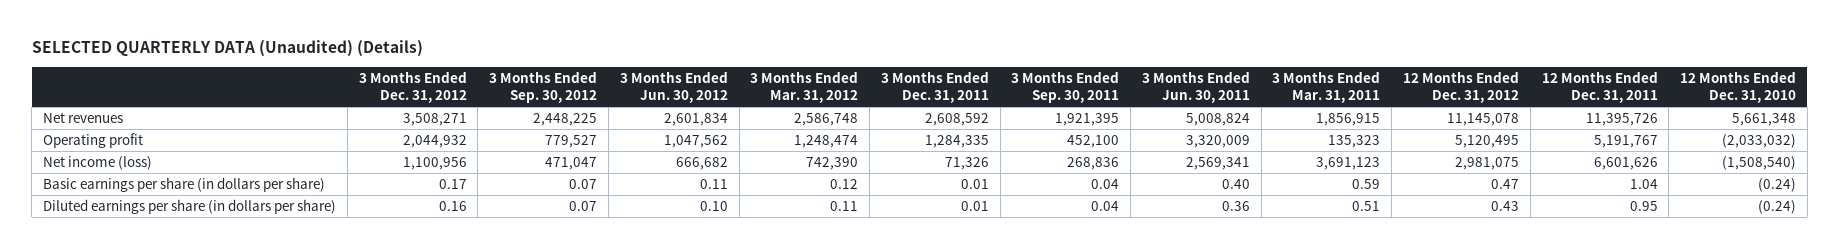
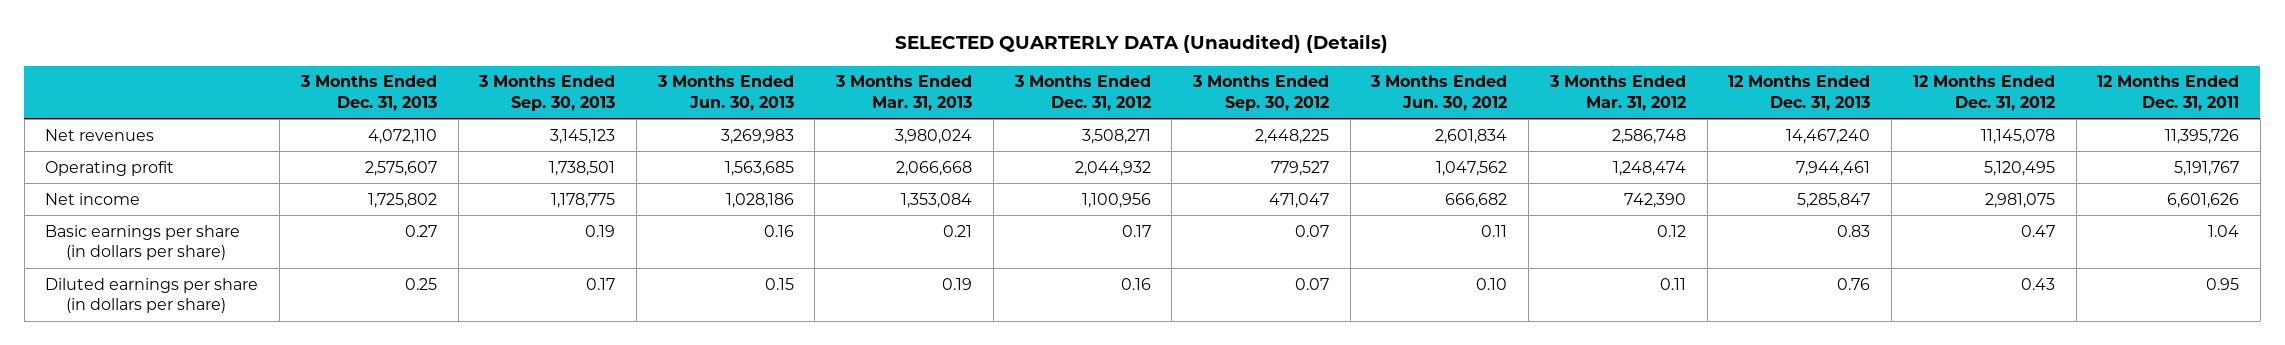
[880,70,989,104] 3 Months Ended Dec. 31, 2011 -> none
[1011,70,1120,104] 3 Months Ended Sep. 30, 2011 -> none
[1141,70,1250,104] 3 Months Ended Jun. 30, 2011 -> none
[1272,70,1381,104] 3 Months Ended Mar. 31, 2011 -> none
[1680,70,1797,104] 12 Months Ended Dec. 31, 2010 -> none
none -> [299,75,437,112] 3 Months Ended Dec. 31, 2013
none -> [478,75,616,112] 3 Months Ended Sep. 30, 2013
none -> [656,75,794,112] 3 Months Ended Jun. 30, 2013
none -> [835,75,973,112] 3 Months Ended Mar. 31, 2013
none -> [1728,75,1871,112] 12 Months Ended Dec. 31, 2013
[43,155,153,170] Net income (loss) -> [45,192,141,205] Net income

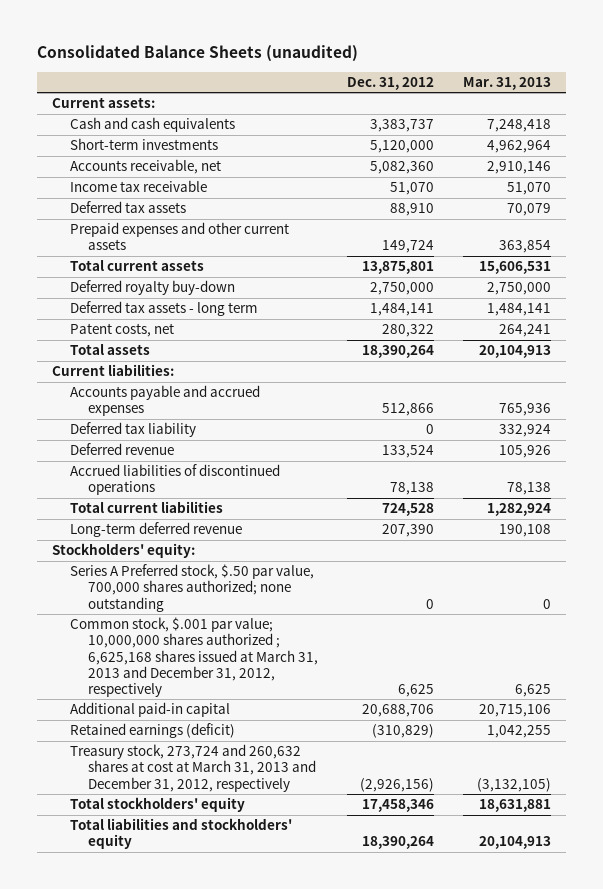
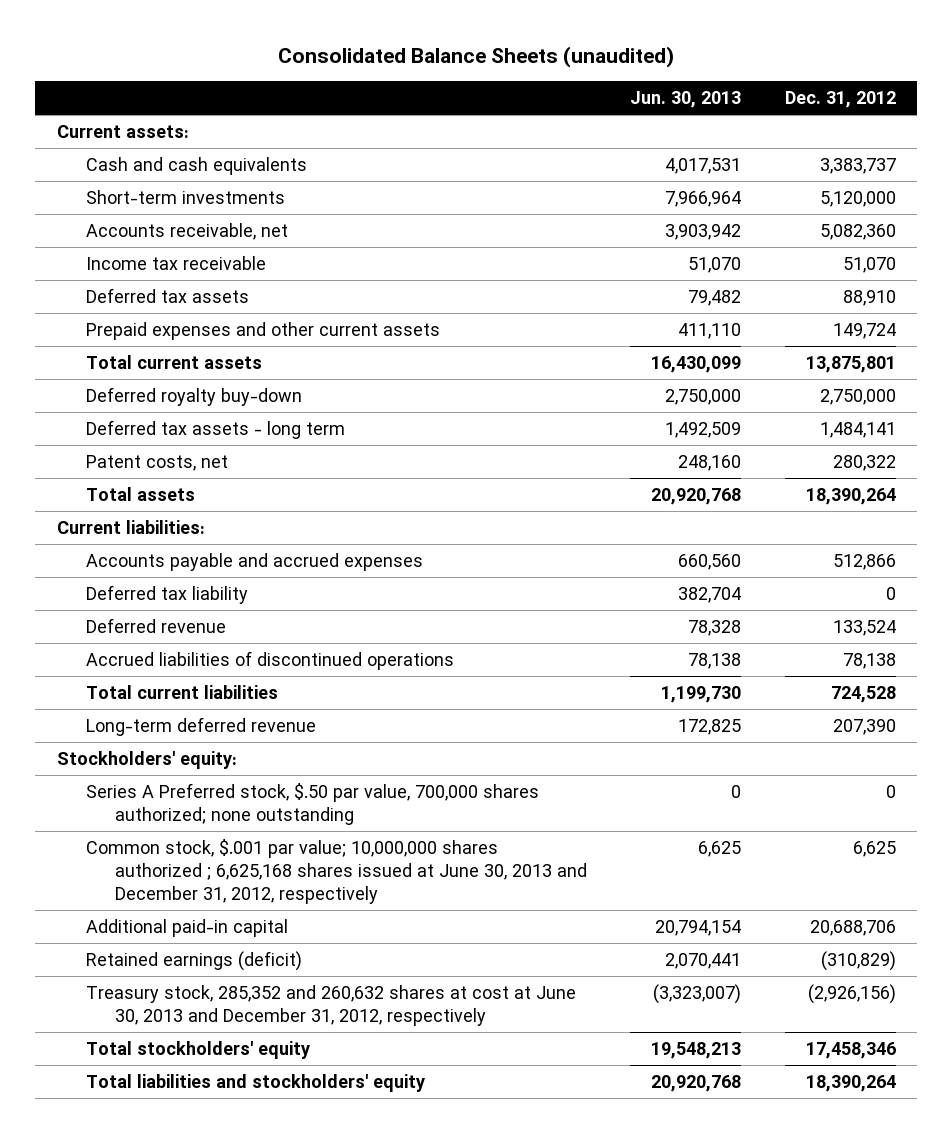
[463,76,552,90] Mar. 31, 2013 -> none
none -> [630,91,742,109] Jun. 30, 2013
[70,617,319,697] Common stock, $.001 par value; 10,000,000 shares authorized ; 6,625,168 shares issued at March 31, 2013 and December 31, 2012, respectively -> [85,838,587,905] Common stock, $.001 par value; 10,000,000 shares authorized ; 6,625,168 shares issued at June 30, 2013 and December 31, 2012, respectively
[70,744,317,792] Treasury stock, 273,724 and 260,632 shares at cost at March 31, 2013 and December 31, 2012, respectively -> [85,984,576,1027] Treasury stock, 285,352 and 260,632 shares at cost at June 30, 2013 and December 31, 2012, respectively

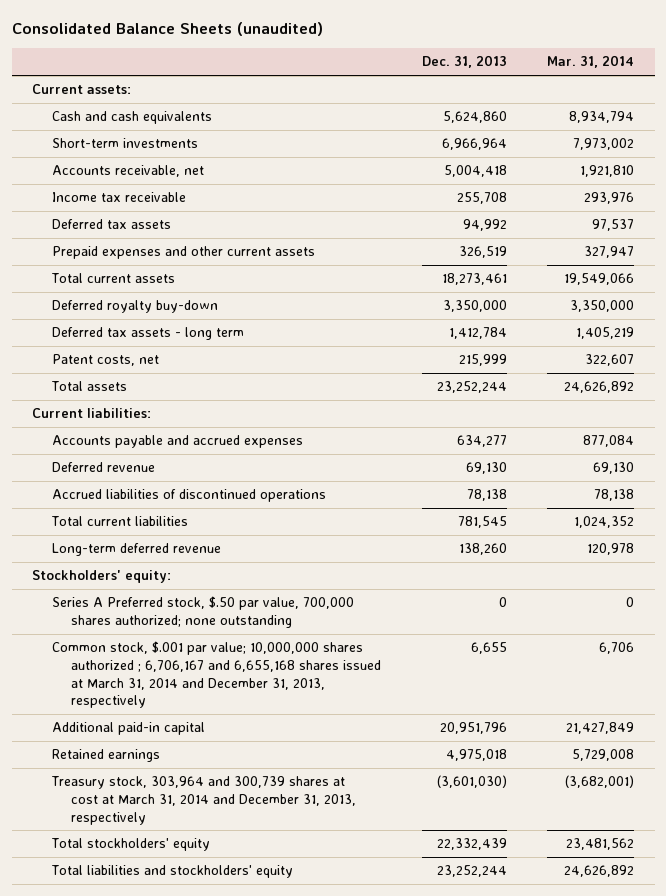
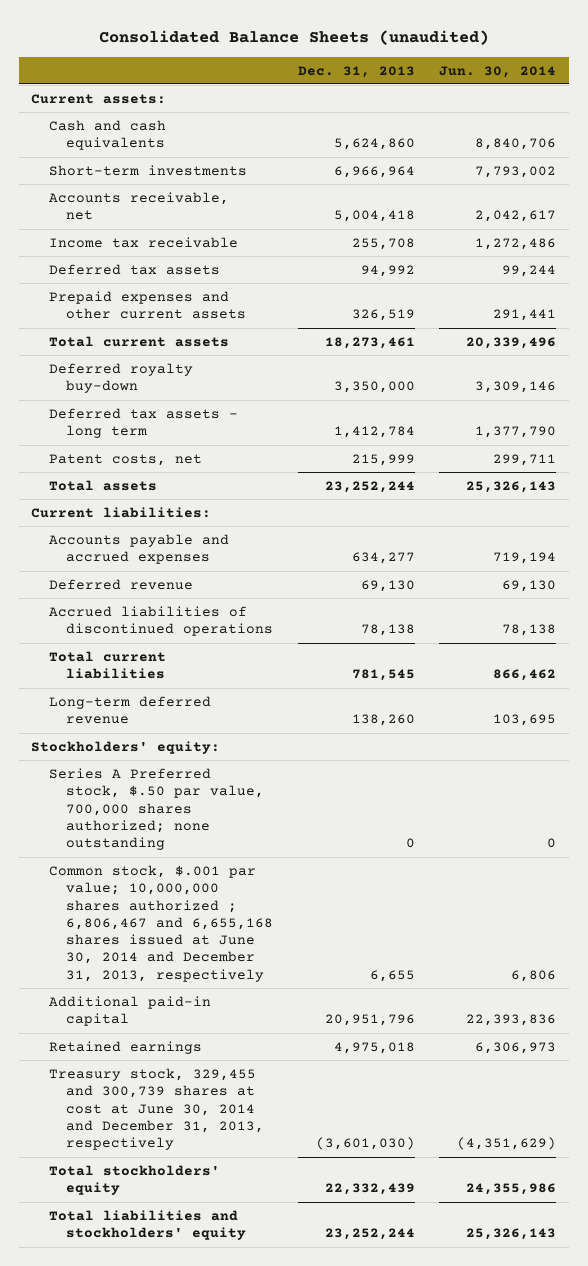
[547,55,635,69] Mar. 31, 2014 -> none
none -> [439,65,557,78] Jun. 30, 2014
[51,641,382,709] Common stock, $.001 par value; 10,000,000 shares authorized ; 6,706,167 and 6,655,168 shares issued at March 31, 2014 and December 31, 2013, respectively -> [48,864,274,982] Common stock, $.001 par value; 10,000,000 shares authorized ; 6,806,467 and 6,655,168 shares issued at June 30, 2014 and December 31, 2013, respectively
[50,776,357,825] Treasury stock, 303,964 and 300,739 shares at cost at March 31, 2014 and December 31, 2013, respectively -> [48,1067,265,1151] Treasury stock, 329,455 and 300,739 shares at cost at June 30, 2014 and December 31, 2013, respectively

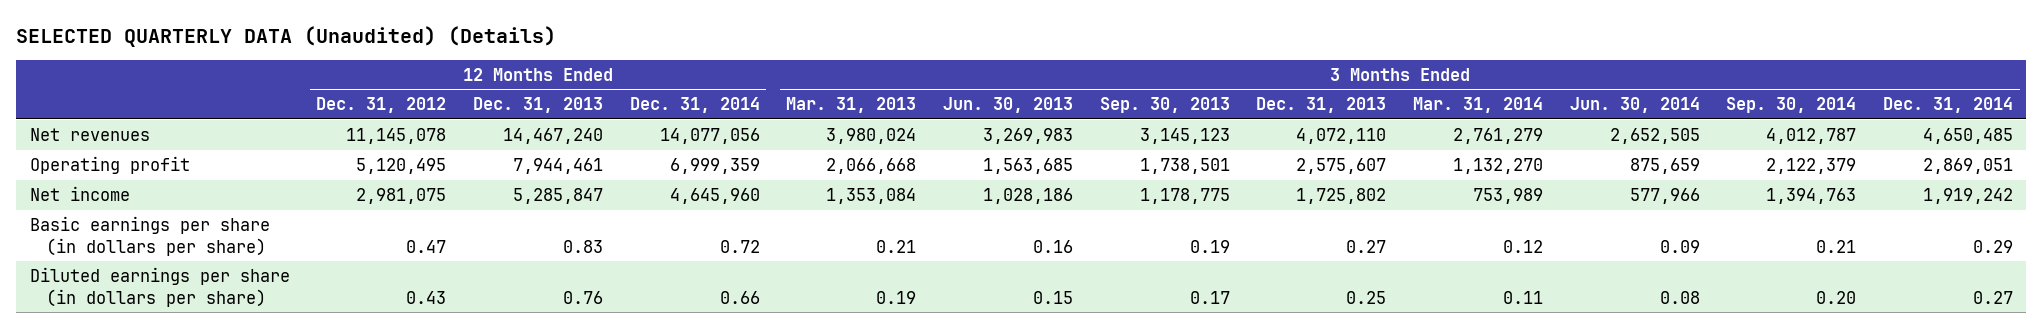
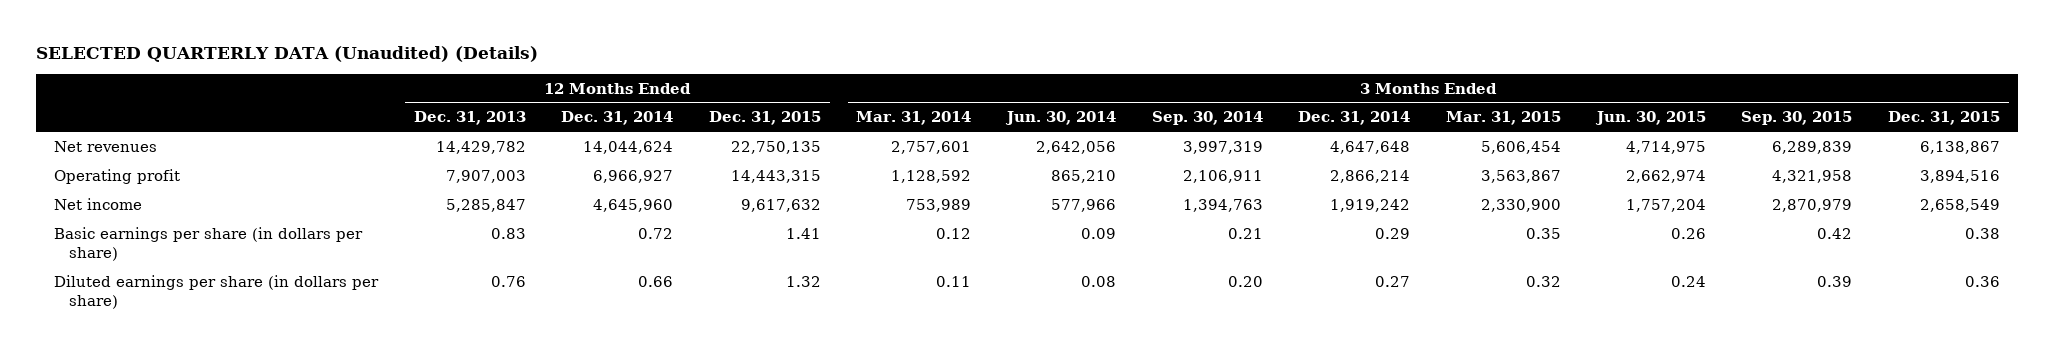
[316,97,447,114] Dec. 31, 2012 -> none
[786,97,917,114] Mar. 31, 2013 -> none
[943,97,1074,114] Jun. 30, 2013 -> none
[1099,97,1230,114] Sep. 30, 2013 -> none
[1256,97,1387,114] Dec. 31, 2013 -> none
none -> [708,111,821,126] Dec. 31, 2015
none -> [1445,111,1561,126] Mar. 31, 2015
none -> [1594,111,1706,126] Jun. 30, 2015
none -> [1741,111,1853,126] Sep. 30, 2015
none -> [1887,111,2000,126] Dec. 31, 2015
[503,128,604,145] 14,467,240 -> [435,140,526,154] 14,429,782
[659,128,760,145] 14,077,056 -> [583,140,674,154] 14,044,624
[1453,128,1544,145] 2,761,279 -> [891,140,972,154] 2,757,601
[1609,128,1700,145] 2,652,505 -> [1036,140,1117,154] 2,642,056
[1766,128,1857,145] 4,012,787 -> [1182,140,1263,154] 3,997,319
[1923,128,2014,145] 4,650,485 -> [1330,140,1411,154] 4,647,648
[513,158,604,175] 7,944,461 -> [445,169,526,183] 7,907,003
[669,158,760,175] 6,999,359 -> [593,169,674,183] 6,966,927
[1453,158,1544,175] 1,132,270 -> [891,169,972,183] 1,128,592
[1629,158,1700,175] 875,659 -> [1051,169,1117,183] 865,210
[1766,158,1857,175] 2,122,379 -> [1182,169,1263,183] 2,106,911
[1923,158,2014,175] 2,869,051 -> [1330,169,1411,183] 2,866,214

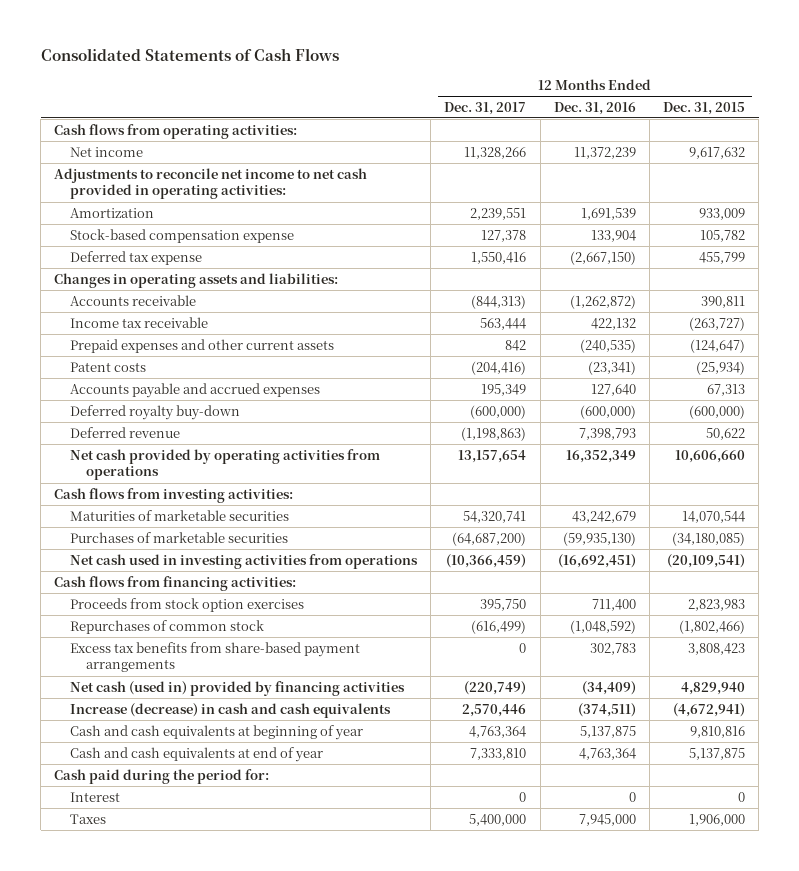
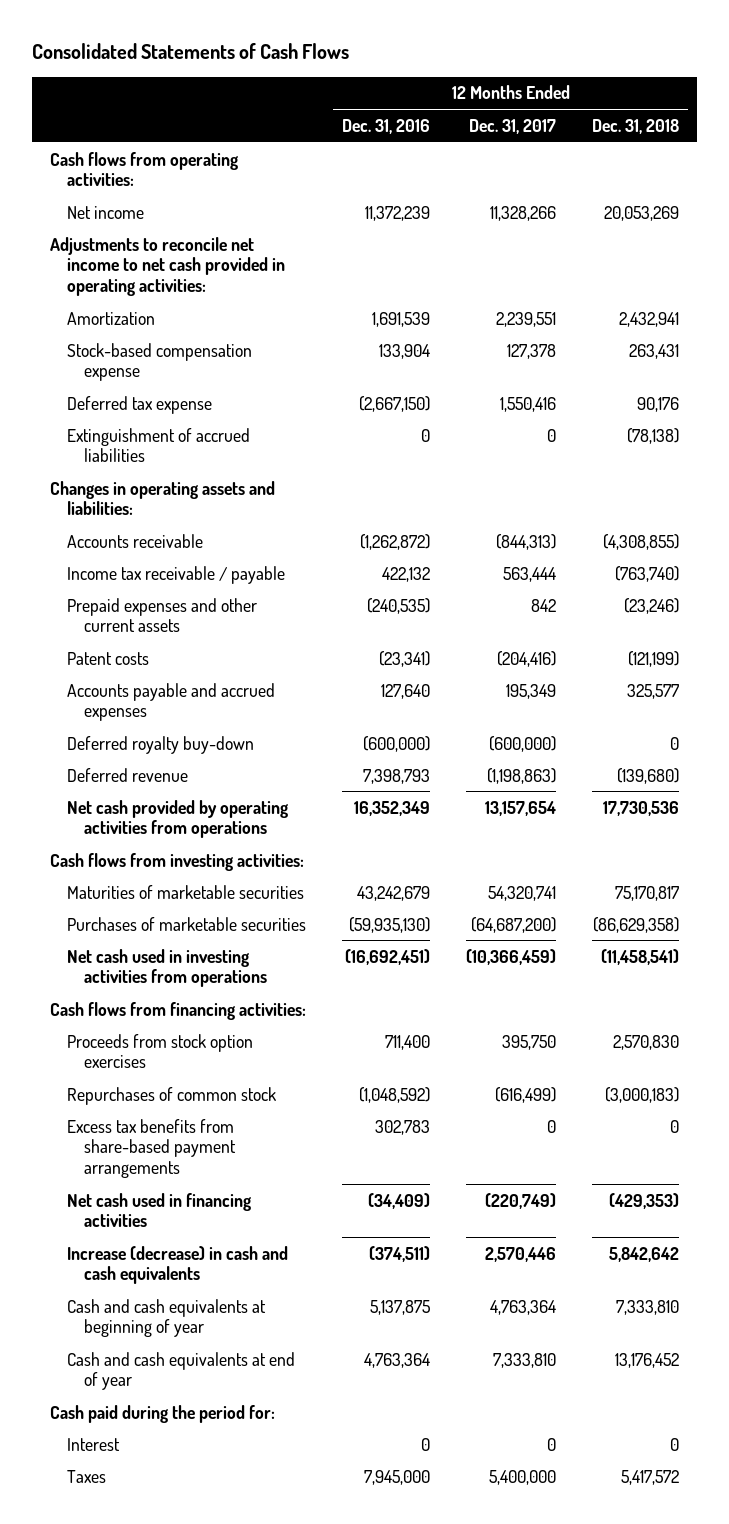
[663,101,746,115] Dec. 31, 2015 -> none
none -> [591,118,679,134] Dec. 31, 2018
none -> [67,427,251,463] Extinguishment of accrued liabilities
[70,316,209,328] Income tax receivable -> [67,565,286,584] Income tax receivable / payable
[70,680,406,696] Net cash (used in) provided by financing activities -> [67,1192,252,1228] Net cash used in financing activities

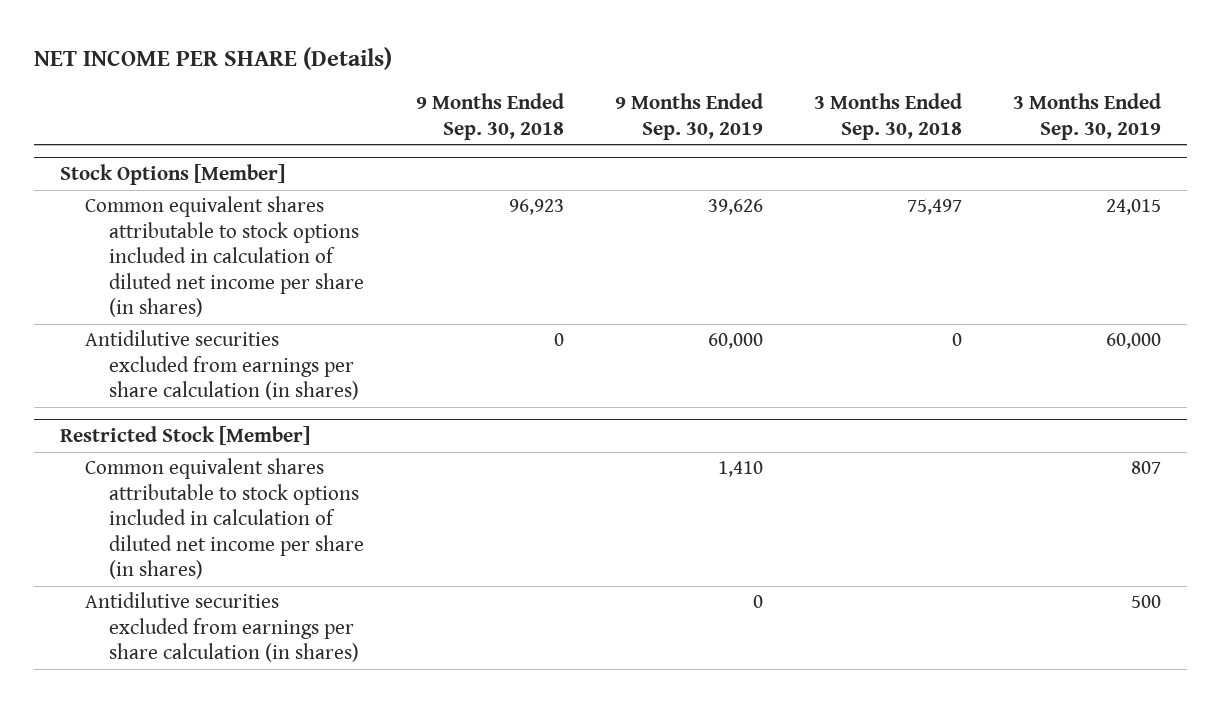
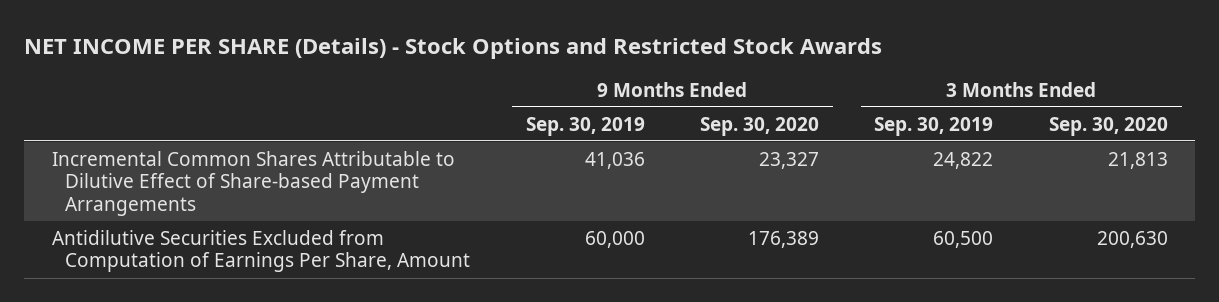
[34,47,393,71] NET INCOME PER SHARE (Details) -> [23,37,882,59] NET INCOME PER SHARE (Details) - Stock Options and Restricted Stock Awards
[415,93,564,140] 9 Months Ended Sep. 30, 2018 -> none
[813,93,962,140] 3 Months Ended Sep. 30, 2018 -> none
none -> [700,116,820,136] Sep. 30, 2020
none -> [1048,116,1168,136] Sep. 30, 2020
[59,164,285,186] Stock Options [Member] -> none
[59,426,310,446] Restricted Stock [Member] -> none
[84,458,365,580] Common equivalent shares attributable to stock options included in calculation of diluted net income per share (in shares) -> none
[84,592,360,663] Antidilutive securities excluded from earnings per share calculation (in shares) -> none
[84,196,365,318] Common equivalent shares attributable to stock options included in calculation of diluted net income per share (in shares) -> [51,150,455,216] Incremental Common Shares Attributable to Dilutive Effect of Share-based Payment Arrangements
[707,199,763,216] 39,626 -> [584,151,645,169] 41,036
[1106,199,1162,216] 24,015 -> [933,151,994,169] 24,822
[84,330,360,401] Antidilutive securities excluded from earnings per share calculation (in shares) -> [51,229,471,273] Antidilutive Securities Excluded from Computation of Earnings Per Share, Amount
[1106,333,1162,350] 60,000 -> [933,230,994,248] 60,500

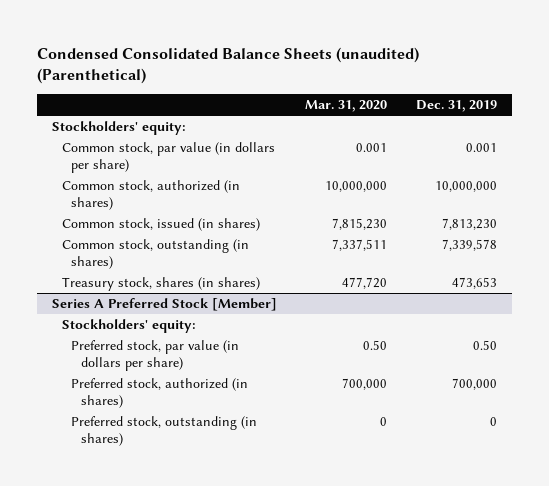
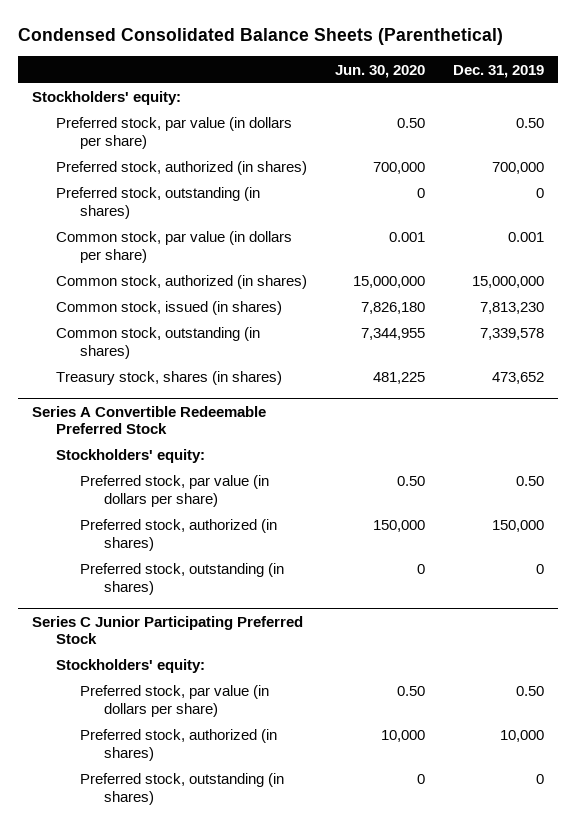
[37,46,420,85] Condensed Consolidated Balance Sheets (unaudited) (Parenthetical) -> [18,28,504,46] Condensed Consolidated Balance Sheets (Parenthetical)
[305,100,388,113] Mar. 31, 2020 -> none
none -> [335,64,426,78] Jun. 30, 2020
none -> [55,117,292,149] Preferred stock, par value (in dollars per share)
none -> [55,161,307,176] Preferred stock, authorized (in shares)
none -> [55,187,260,219] Preferred stock, outstanding (in shares)
[435,180,498,192] 10,000,000 -> [472,276,545,289] 15,000,000
[452,276,498,289] 473,653 -> [492,372,545,385] 473,652
[51,297,277,311] Series A Preferred Stock [Member] -> [32,405,267,435] Series A Convertible Redeemable Preferred Stock
[452,377,498,390] 700,000 -> [492,520,545,533] 150,000
none -> [32,615,304,645] Series C Junior Participating Preferred Stock
none -> [55,659,205,674] Stockholders' equity:
none -> [79,685,269,717] Preferred stock, par value (in dollars per share)
none -> [79,729,277,761] Preferred stock, authorized (in shares)
none -> [79,773,284,805] Preferred stock, outstanding (in shares)

